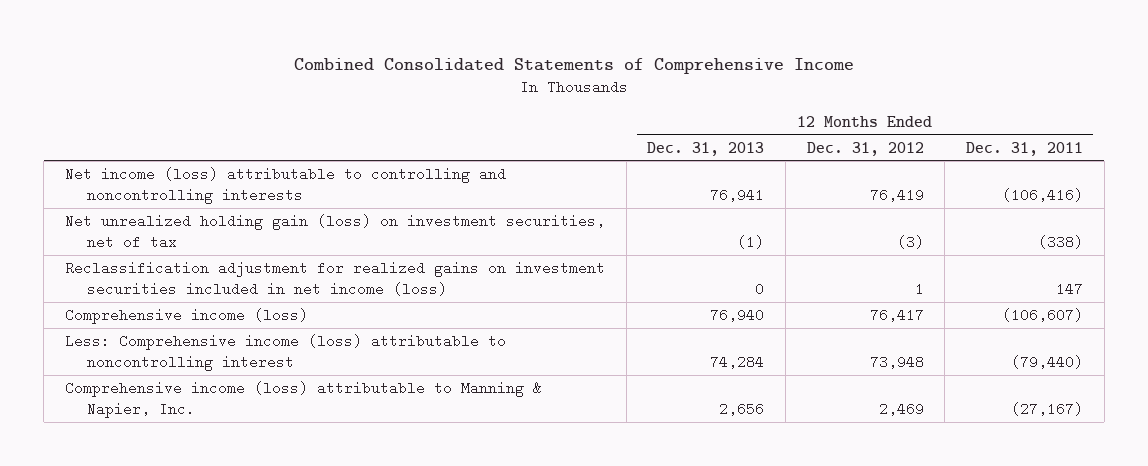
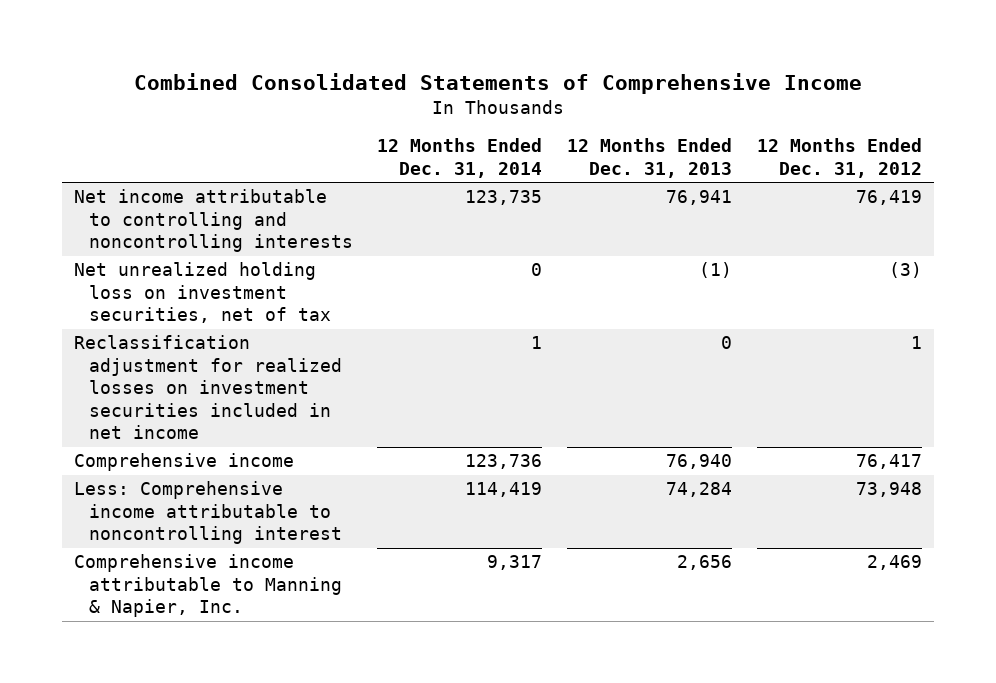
[965,141,1083,156] Dec. 31, 2011 -> none
none -> [377,138,543,178] 12 Months Ended Dec. 31, 2014
[64,166,506,205] Net income (loss) attributable to controlling and noncontrolling interests -> [74,189,353,253] Net income attributable to controlling and noncontrolling interests
[64,213,605,250] Net unrealized holding gain (loss) on investment securities, net of tax -> [74,262,331,324] Net unrealized holding loss on investment securities, net of tax
[64,260,605,297] Reclassification adjustment for realized gains on investment securities included in net income (loss) -> [74,335,342,440] Reclassification adjustment for realized losses on investment securities included in net income
[64,307,308,324] Comprehensive income (loss) -> [74,453,295,472] Comprehensive income
[64,333,506,372] Less: Comprehensive income (loss) attributable to noncontrolling interest -> [74,481,342,545] Less: Comprehensive income attributable to noncontrolling interest
[64,380,542,419] Comprehensive income (loss) attributable to Manning & Napier, Inc. -> [74,554,342,618] Comprehensive income attributable to Manning & Napier, Inc.

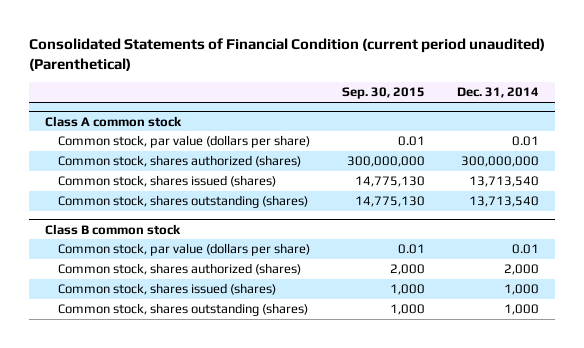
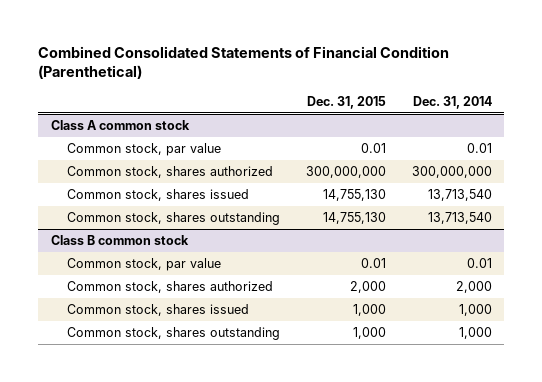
[28,37,545,72] Consolidated Statements of Financial Condition (current period unaudited) (Parenthetical) -> [37,45,449,80] Combined Consolidated Statements of Financial Condition (Parenthetical)
[341,87,425,100] Sep. 30, 2015 -> none
none -> [307,95,387,109] Dec. 31, 2015
[57,135,310,149] Common stock, par value (dollars per share) -> [67,142,222,156] Common stock, par value
[57,155,301,168] Common stock, shares authorized (shares) -> [67,165,274,178] Common stock, shares authorized
[57,175,276,188] Common stock, shares issued (shares) -> [67,188,250,201] Common stock, shares issued
[57,195,308,209] Common stock, shares outstanding (shares) -> [67,211,281,225] Common stock, shares outstanding
[57,243,310,257] Common stock, par value (dollars per share) -> [67,257,222,271] Common stock, par value
[57,263,301,276] Common stock, shares authorized (shares) -> [67,280,274,293] Common stock, shares authorized
[57,283,276,296] Common stock, shares issued (shares) -> [67,303,250,316] Common stock, shares issued
[57,303,308,317] Common stock, shares outstanding (shares) -> [67,326,281,340] Common stock, shares outstanding

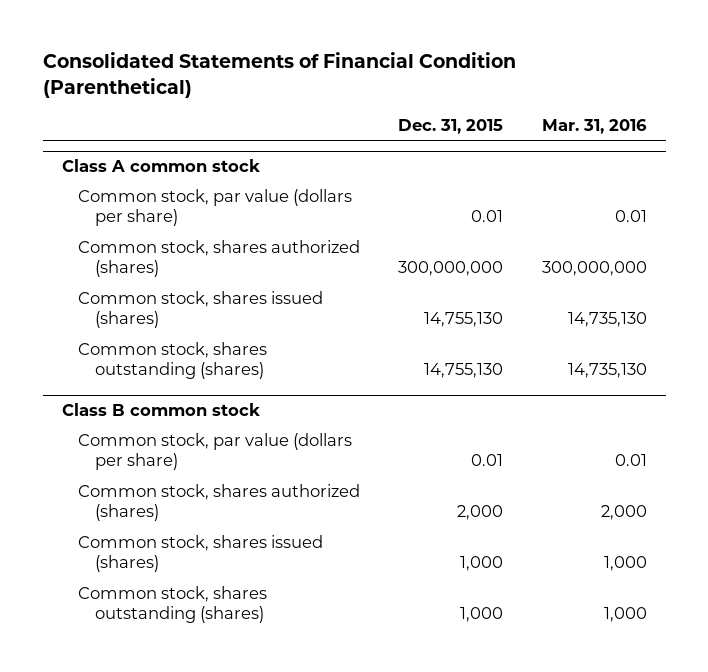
[37,45,449,80] Combined Consolidated Statements of Financial Condition (Parenthetical) -> [42,52,516,98] Consolidated Statements of Financial Condition (Parenthetical)
[412,95,492,109] Dec. 31, 2014 -> none
none -> [541,118,647,134] Mar. 31, 2016
[67,142,222,156] Common stock, par value -> [78,188,353,227] Common stock, par value (dollars per share)
[67,165,274,178] Common stock, shares authorized -> [78,239,361,278] Common stock, shares authorized (shares)
[67,188,250,201] Common stock, shares issued -> [78,290,324,329] Common stock, shares issued (shares)
[67,211,281,225] Common stock, shares outstanding -> [78,341,268,380] Common stock, shares outstanding (shares)
[67,257,222,271] Common stock, par value -> [78,432,353,471] Common stock, par value (dollars per share)
[67,280,274,293] Common stock, shares authorized -> [78,483,361,522] Common stock, shares authorized (shares)
[67,303,250,316] Common stock, shares issued -> [78,534,324,573] Common stock, shares issued (shares)
[67,326,281,340] Common stock, shares outstanding -> [78,585,268,624] Common stock, shares outstanding (shares)

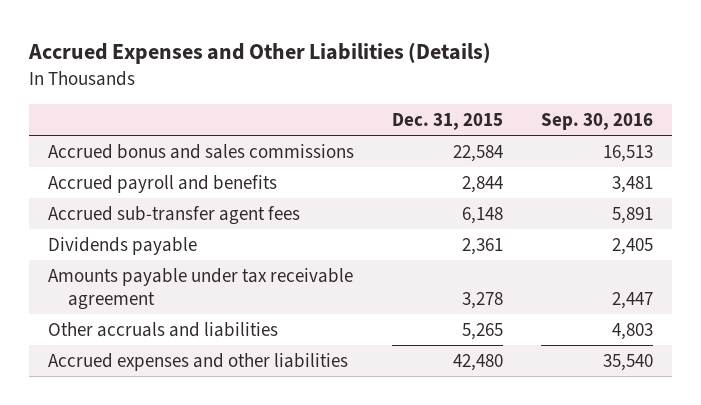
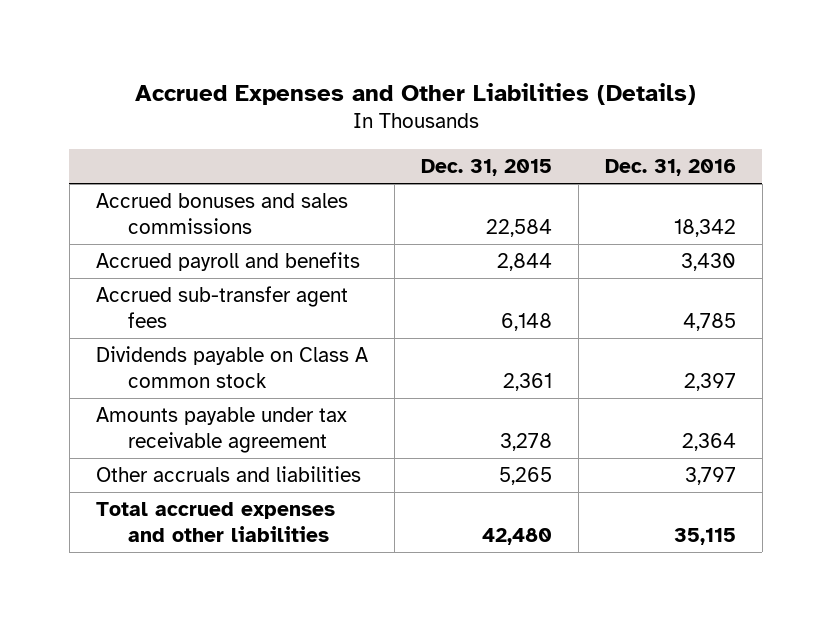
[540,112,653,130] Sep. 30, 2016 -> none
none -> [604,158,736,176] Dec. 31, 2016
[47,143,354,159] Accrued bonus and sales commissions -> [95,193,348,234] Accrued bonuses and sales commissions
[47,236,197,255] Dividends payable -> [95,346,368,388] Dividends payable on Class A common stock
[47,352,348,371] Accrued expenses and other liabilities -> [95,502,335,542] Total accrued expenses and other liabilities

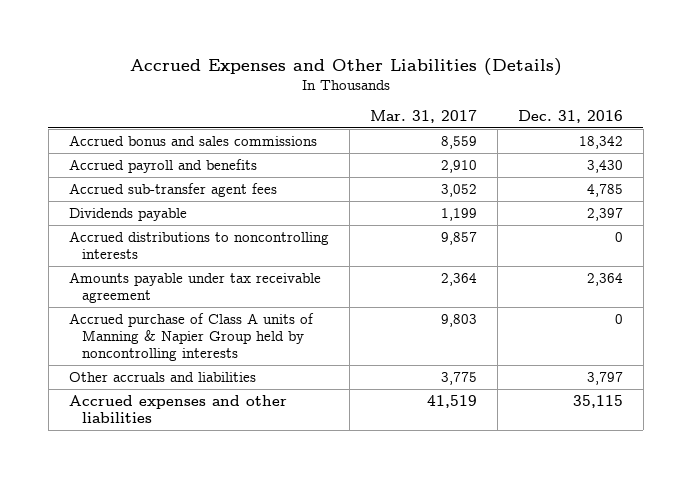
[420,158,552,176] Dec. 31, 2015 -> none
none -> [369,109,477,123] Mar. 31, 2017
[95,193,348,234] Accrued bonuses and sales commissions -> [68,134,317,146] Accrued bonus and sales commissions
[95,346,368,388] Dividends payable on Class A common stock -> [68,207,187,221] Dividends payable
none -> [68,230,329,259] Accrued distributions to noncontrolling interests
none -> [68,312,314,361] Accrued purchase of Class A units of Manning & Napier Group held by noncontrolling interests
[95,502,335,542] Total accrued expenses and other liabilities -> [68,394,287,423] Accrued expenses and other liabilities

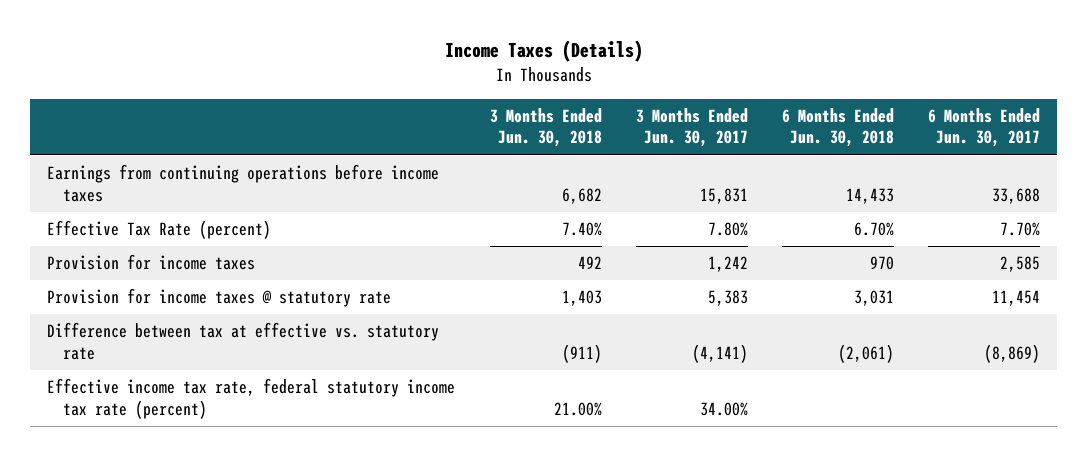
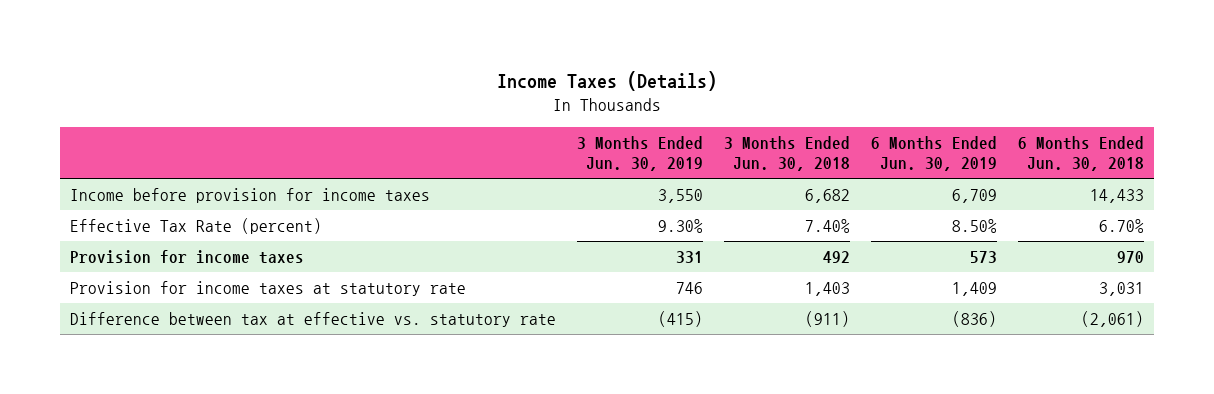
[635,107,748,148] 3 Months Ended Jun. 30, 2017 -> none
[927,107,1040,148] 6 Months Ended Jun. 30, 2017 -> none
none -> [577,136,704,172] 3 Months Ended Jun. 30, 2019
none -> [871,136,998,172] 6 Months Ended Jun. 30, 2019
[47,164,440,202] Earnings from continuing operations before income taxes -> [70,187,431,203] Income before provision for income taxes
[47,288,392,308] Provision for income taxes @ statutory rate -> [70,280,467,296] Provision for income taxes at statutory rate
[47,378,456,419] Effective income tax rate, federal statutory income tax rate (percent) -> none

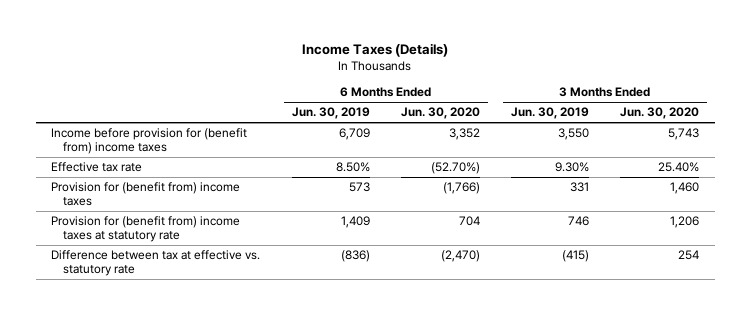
[724,136,851,172] 3 Months Ended Jun. 30, 2018 -> none
[1018,136,1145,172] 6 Months Ended Jun. 30, 2018 -> none
none -> [400,107,480,120] Jun. 30, 2020
none -> [620,107,700,120] Jun. 30, 2020
[70,187,431,203] Income before provision for income taxes -> [51,128,248,155] Income before provision for (benefit from) income taxes
[70,217,323,234] Effective Tax Rate (percent) -> [51,162,143,173] Effective tax rate
[70,249,305,264] Provision for income taxes -> [51,182,241,207] Provision for (benefit from) income taxes
[70,280,467,296] Provision for income taxes at statutory rate -> [51,216,241,243] Provision for (benefit from) income taxes at statutory rate

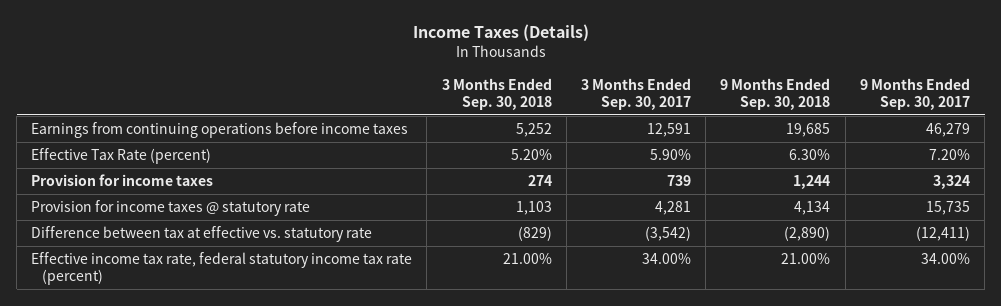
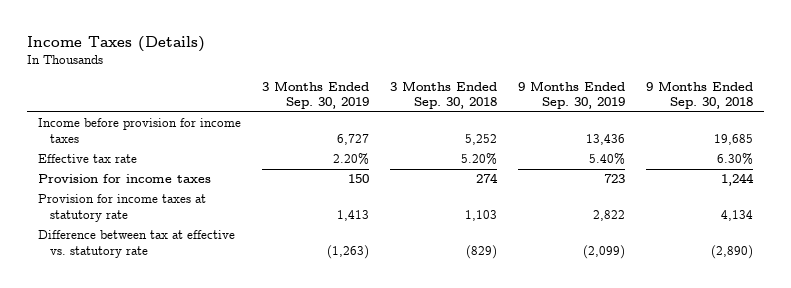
[581,77,692,110] 3 Months Ended Sep. 30, 2017 -> none
[859,77,970,110] 9 Months Ended Sep. 30, 2017 -> none
none -> [261,80,369,110] 3 Months Ended Sep. 30, 2019
none -> [518,80,626,110] 9 Months Ended Sep. 30, 2019
[31,122,409,139] Earnings from continuing operations before income taxes -> [37,118,241,143] Income before provision for income taxes
[31,148,212,165] Effective Tax Rate (percent) -> [37,154,137,164] Effective tax rate
[31,200,311,217] Provision for income taxes @ statutory rate -> [37,194,206,222] Provision for income taxes at statutory rate
[31,252,413,286] Effective income tax rate, federal statutory income tax rate (percent) -> none

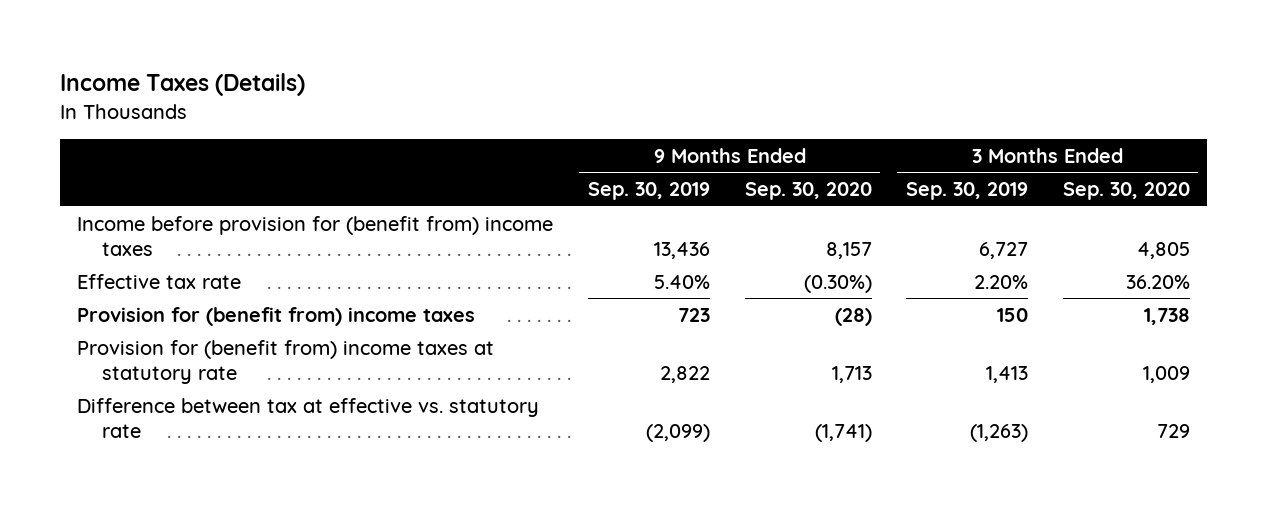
[390,80,498,110] 3 Months Ended Sep. 30, 2018 -> none
[646,80,754,110] 9 Months Ended Sep. 30, 2018 -> none
none -> [744,182,872,201] Sep. 30, 2020
none -> [1062,182,1190,201] Sep. 30, 2020
[37,118,241,143] Income before provision for income taxes -> [77,215,554,256] Income before provision for (benefit from) income taxes
[37,174,211,184] Provision for income taxes -> [77,306,476,326] Provision for (benefit from) income taxes
[37,194,206,222] Provision for income taxes at statutory rate -> [77,339,495,384] Provision for (benefit from) income taxes at statutory rate

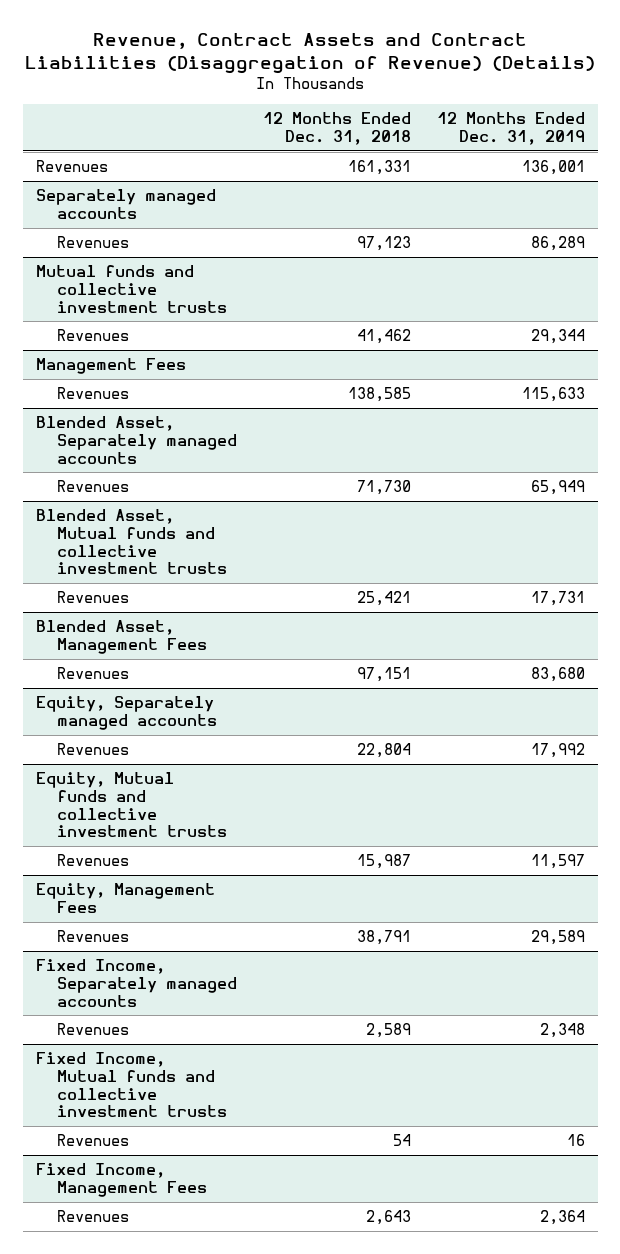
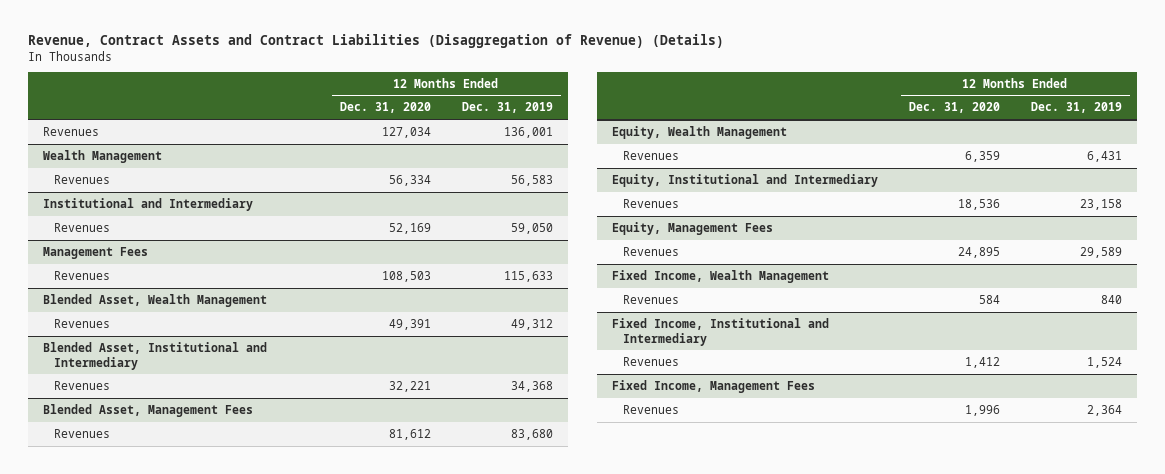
[262,112,411,145] 12 Months Ended Dec. 31, 2018 -> none
none -> [339,102,431,114] Dec. 31, 2020
[35,189,216,219] Separately managed accounts -> [43,149,163,163] Wealth Management
[530,236,585,252] 86,289 -> [510,174,553,186] 56,583
[35,265,227,313] Mutual funds and collective investment trusts -> [43,197,254,211] Institutional and Intermediary
[530,329,585,345] 29,344 -> [510,222,553,234] 59,050
[35,416,237,464] Blended Asset, Separately managed accounts -> none
[35,509,227,575] Blended Asset, Mutual funds and collective investment trusts -> none
none -> [43,293,268,307] Blended Asset, Wealth Management
[530,480,585,496] 65,949 -> [510,318,553,330] 49,312
none -> [43,341,268,370] Blended Asset, Institutional and Intermediary
[530,591,585,607] 17,731 -> [510,380,553,392] 34,368
[35,696,217,730] Equity, Separately managed accounts -> none
[35,772,227,838] Equity, Mutual funds and collective investment trusts -> none
none -> [612,125,788,139] Equity, Wealth Management
[530,743,585,759] 17,992 -> [1086,150,1122,162] 6,431
none -> [612,173,879,187] Equity, Institutional and Intermediary
[530,854,585,870] 11,597 -> [1079,198,1122,210] 23,158
[35,959,237,1007] Fixed Income, Separately managed accounts -> none
[35,1052,227,1118] Fixed Income, Mutual funds and collective investment trusts -> none
none -> [612,269,830,283] Fixed Income, Wealth Management
[539,1023,585,1039] 2,348 -> [1100,294,1122,304] 840
none -> [612,317,830,346] Fixed Income, Institutional and Intermediary
[566,1134,585,1147] 16 -> [1086,356,1122,368] 1,524

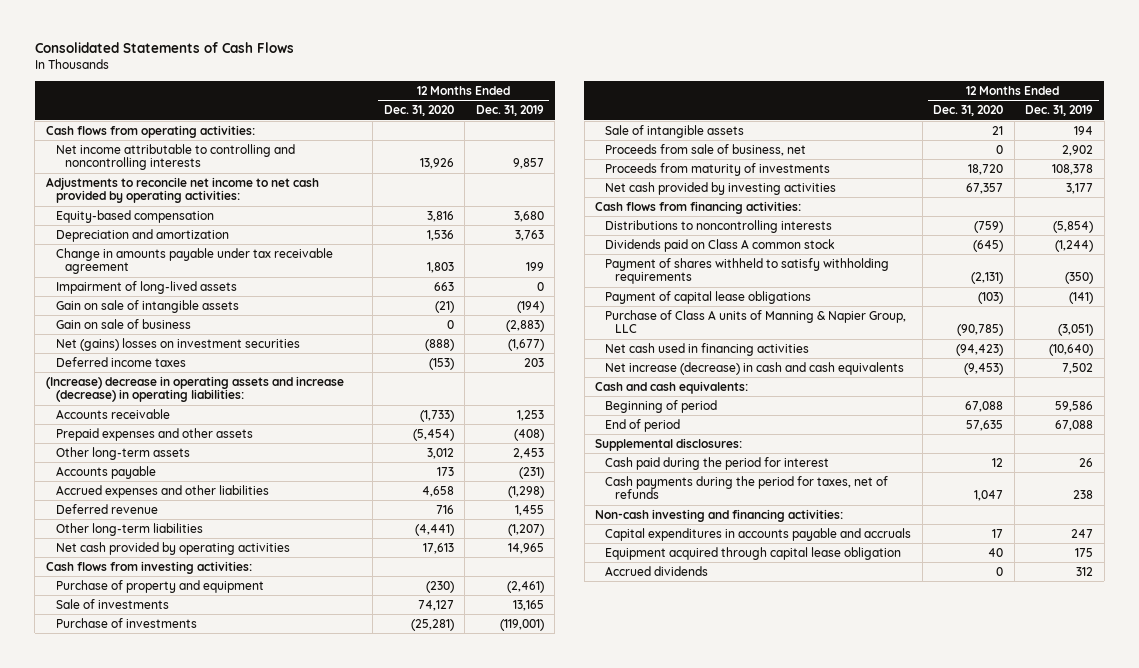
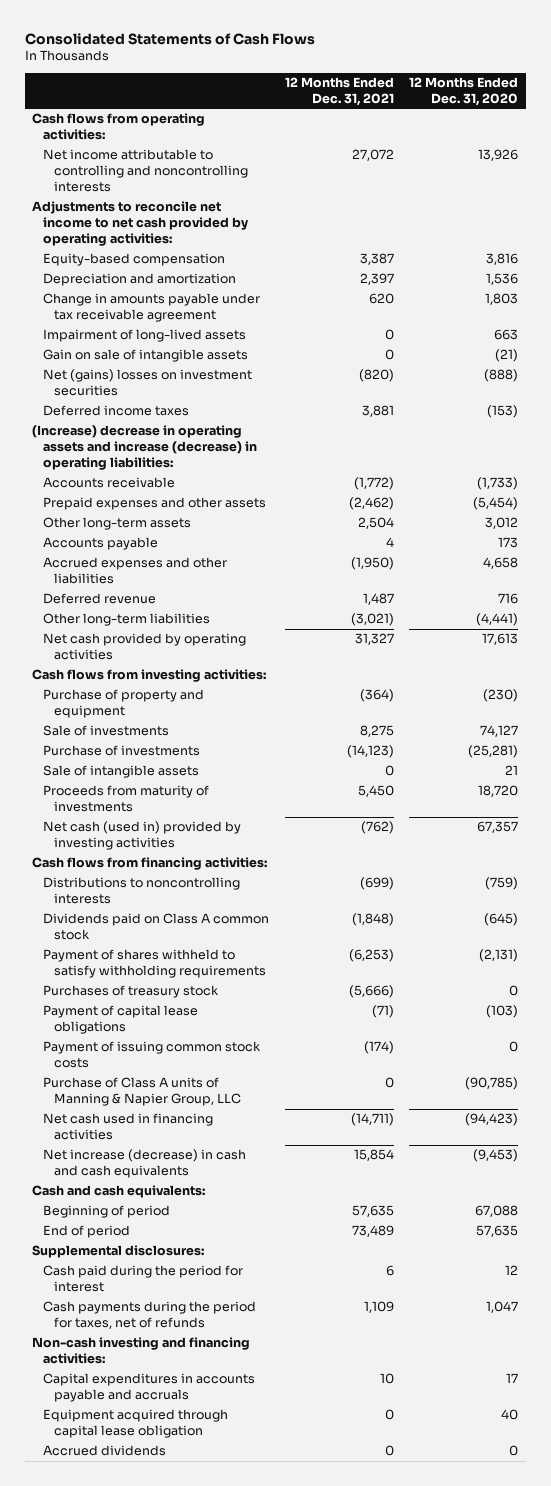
[475,105,544,117] Dec. 31, 2019 -> none
none -> [284,77,394,107] 12 Months Ended Dec. 31, 2021
[55,318,191,329] Gain on sale of business -> none
[605,143,807,156] Proceeds from sale of business, net -> none
[605,181,837,195] Net cash provided by investing activities -> [43,821,242,851] Net cash (used in) provided by investing activities
none -> [43,985,220,999] Purchases of treasury stock
none -> [43,1041,262,1069] Payment of issuing common stock costs

